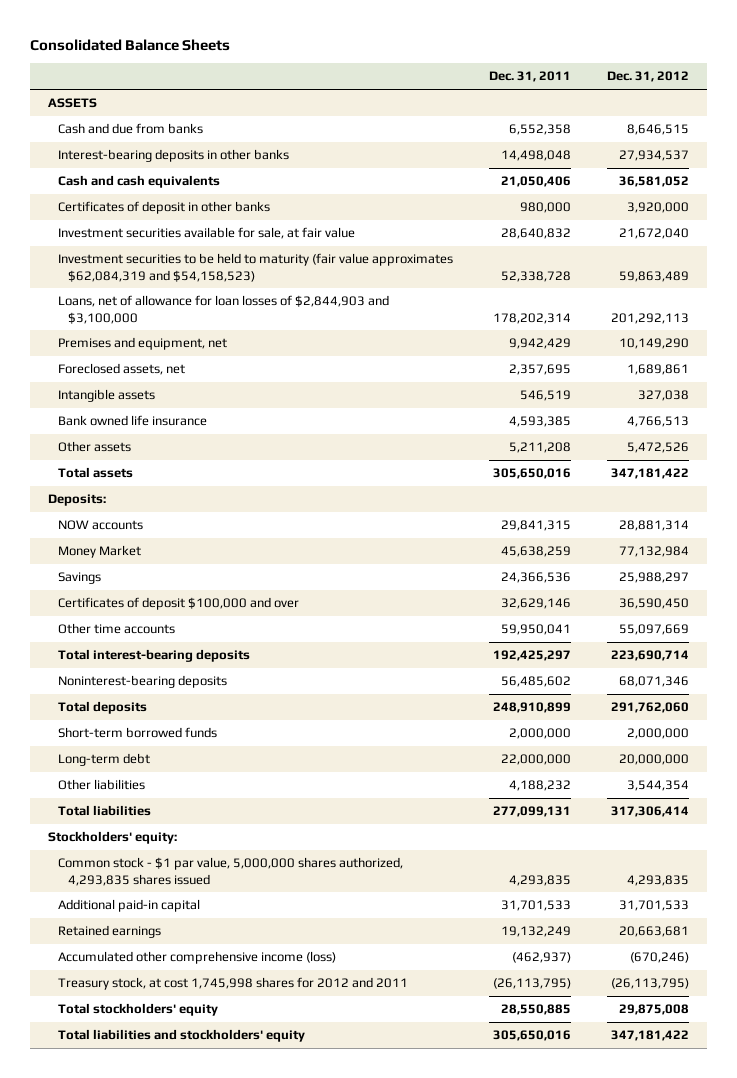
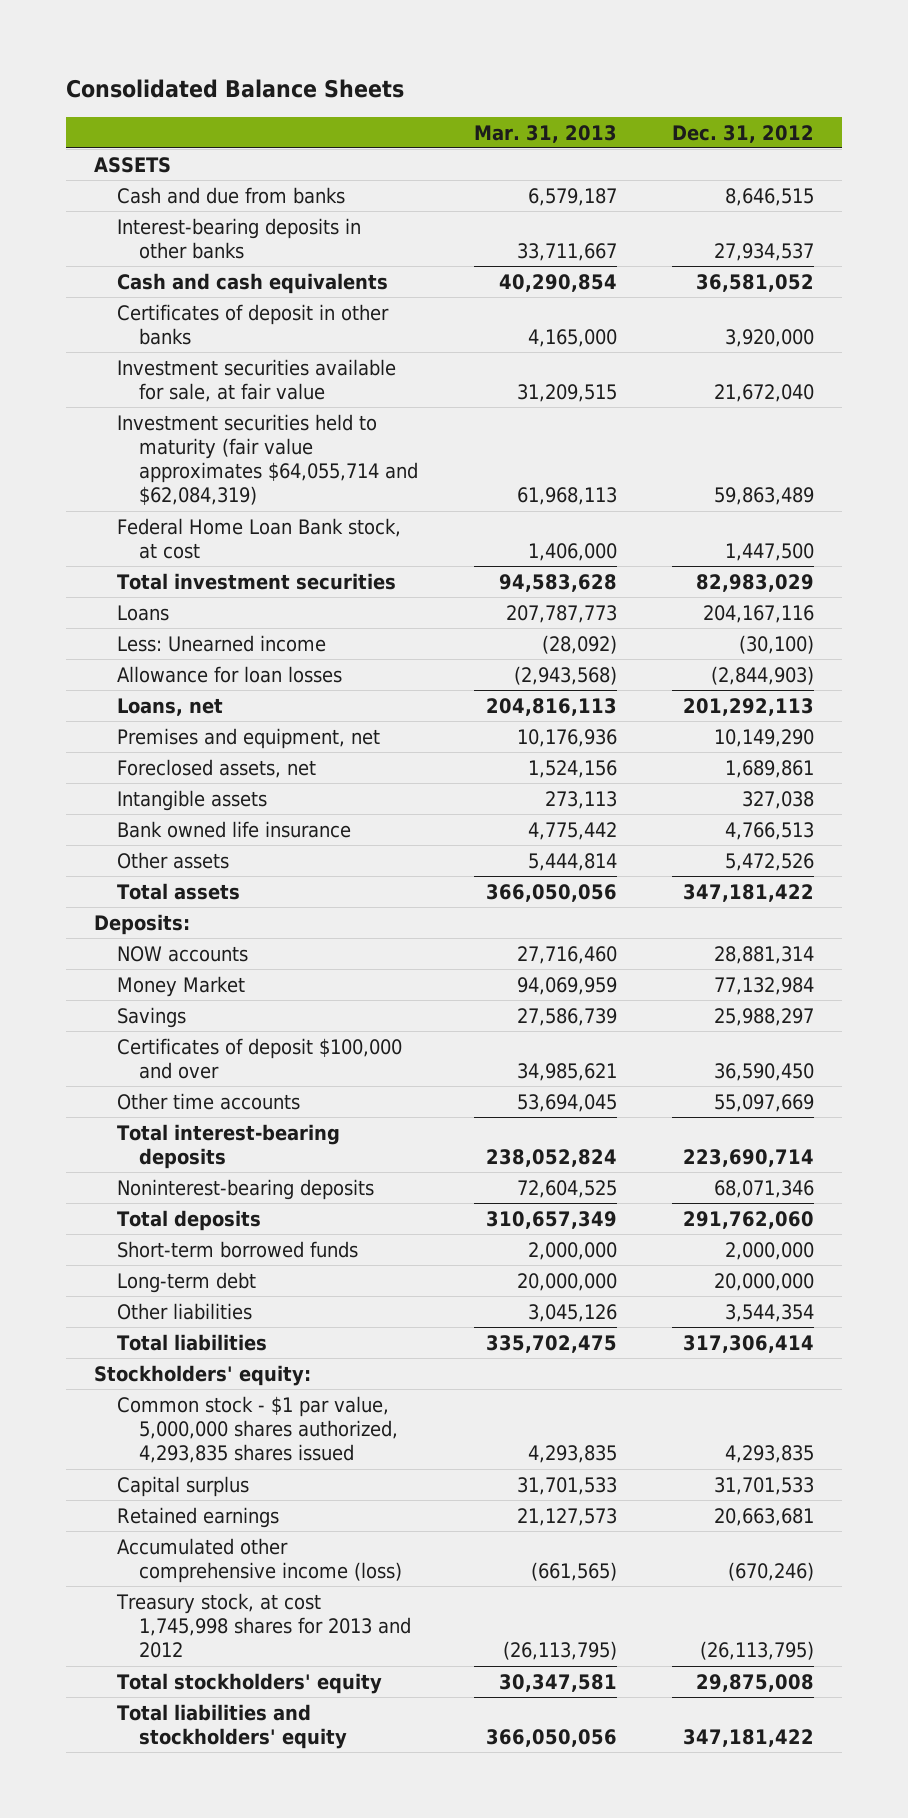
[488,71,571,83] Dec. 31, 2011 -> none
none -> [473,124,617,143] Mar. 31, 2013
[57,253,453,282] Investment securities to be held to maturity (fair value approximates $62,084,319 and $54,158,523) -> [116,413,419,506] Investment securities held to maturity (fair value approximates $64,055,714 and $62,084,319)
none -> [116,517,401,560] Federal Home Loan Bank stock, at cost
none -> [116,572,396,590] Total investment securities
none -> [116,604,169,621] Loans
none -> [116,634,326,652] Less: Unearned income
none -> [116,665,342,683] Allowance for loan losses
[57,295,389,324] Loans, net of allowance for loan losses of $2,844,903 and $3,100,000 -> [116,697,223,716] Loans, net
[57,899,200,913] Additional paid-in capital -> [116,1475,249,1497] Capital surplus
[57,977,408,991] Treasury stock, at cost 1,745,998 shares for 2012 and 2011 -> [115,1592,412,1659] Treasury stock, at cost 1,745,998 shares for 2013 and 2012

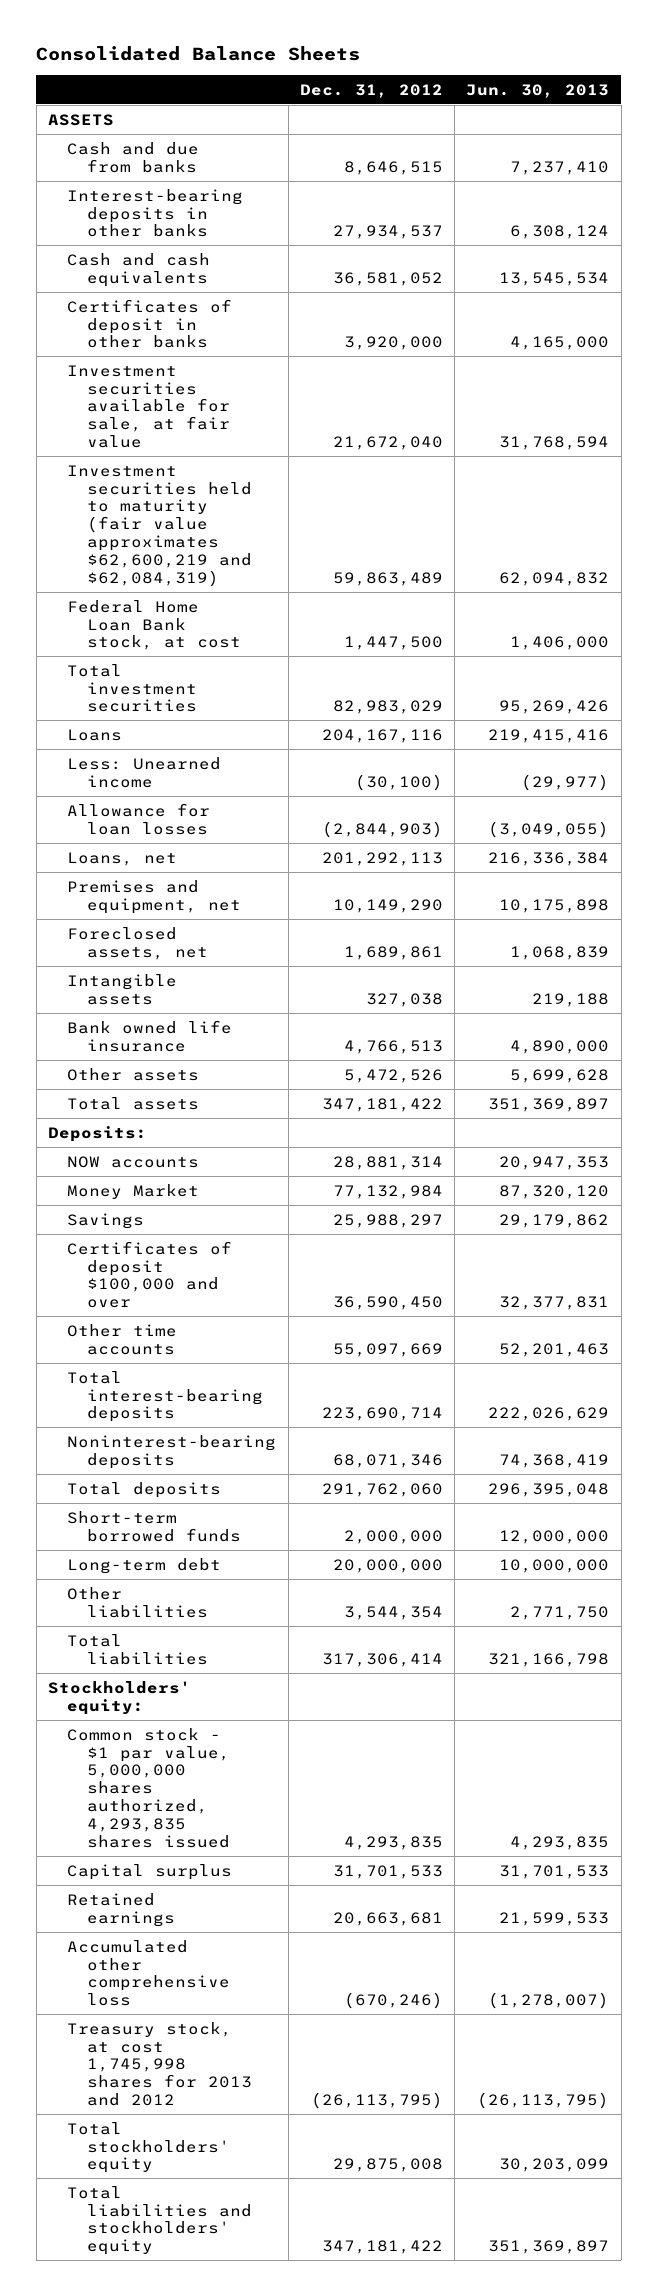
[473,124,617,143] Mar. 31, 2013 -> none
none -> [466,83,610,98] Jun. 30, 2013
[116,413,419,506] Investment securities held to maturity (fair value approximates $64,055,714 and $62,084,319) -> [67,464,252,587] Investment securities held to maturity (fair value approximates $62,600,219 and $62,084,319)
[116,1537,403,1584] Accumulated other comprehensive income (loss) -> [67,1939,230,2007] Accumulated other comprehensive loss

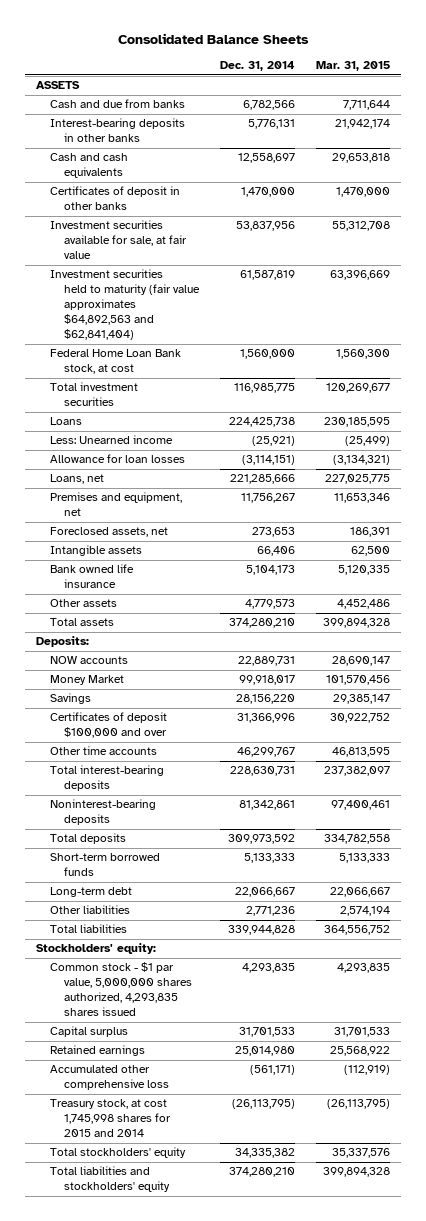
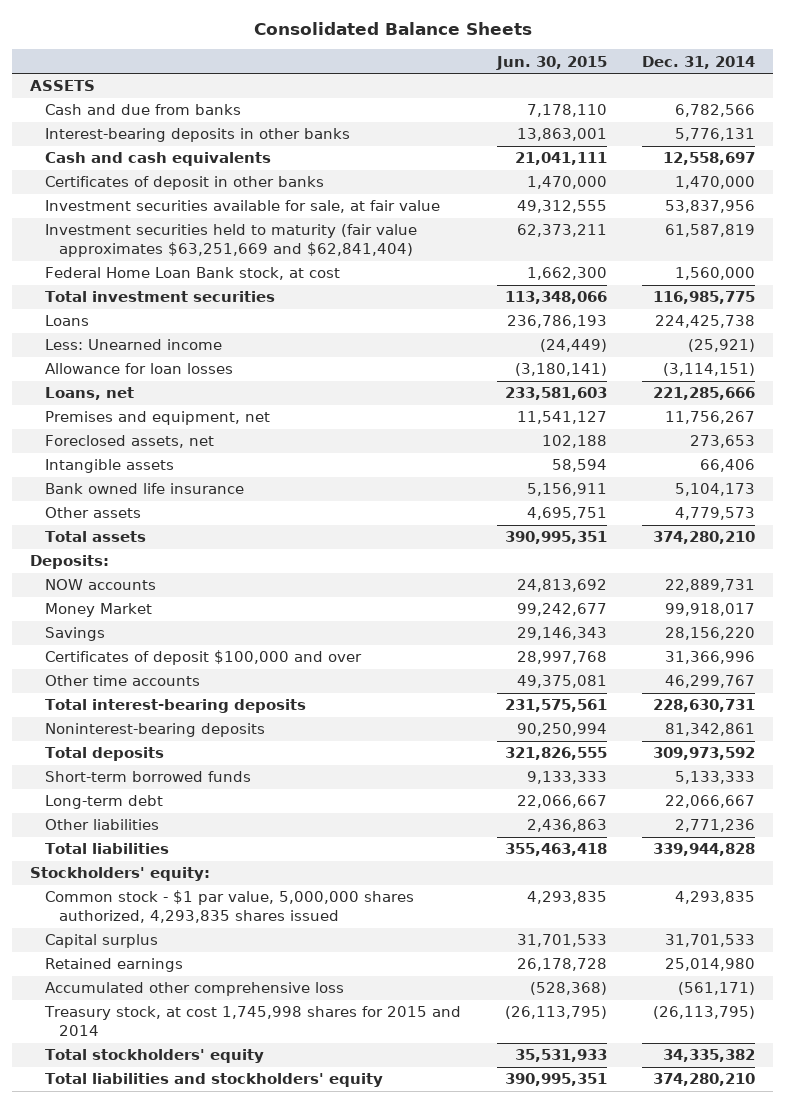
[316,61,391,72] Mar. 31, 2015 -> none
none -> [495,55,607,70] Jun. 30, 2015
[49,269,200,341] Investment securities held to maturity (fair value approximates $64,892,563 and $62,841,404) -> [44,224,417,257] Investment securities held to maturity (fair value approximates $63,251,669 and $62,841,404)

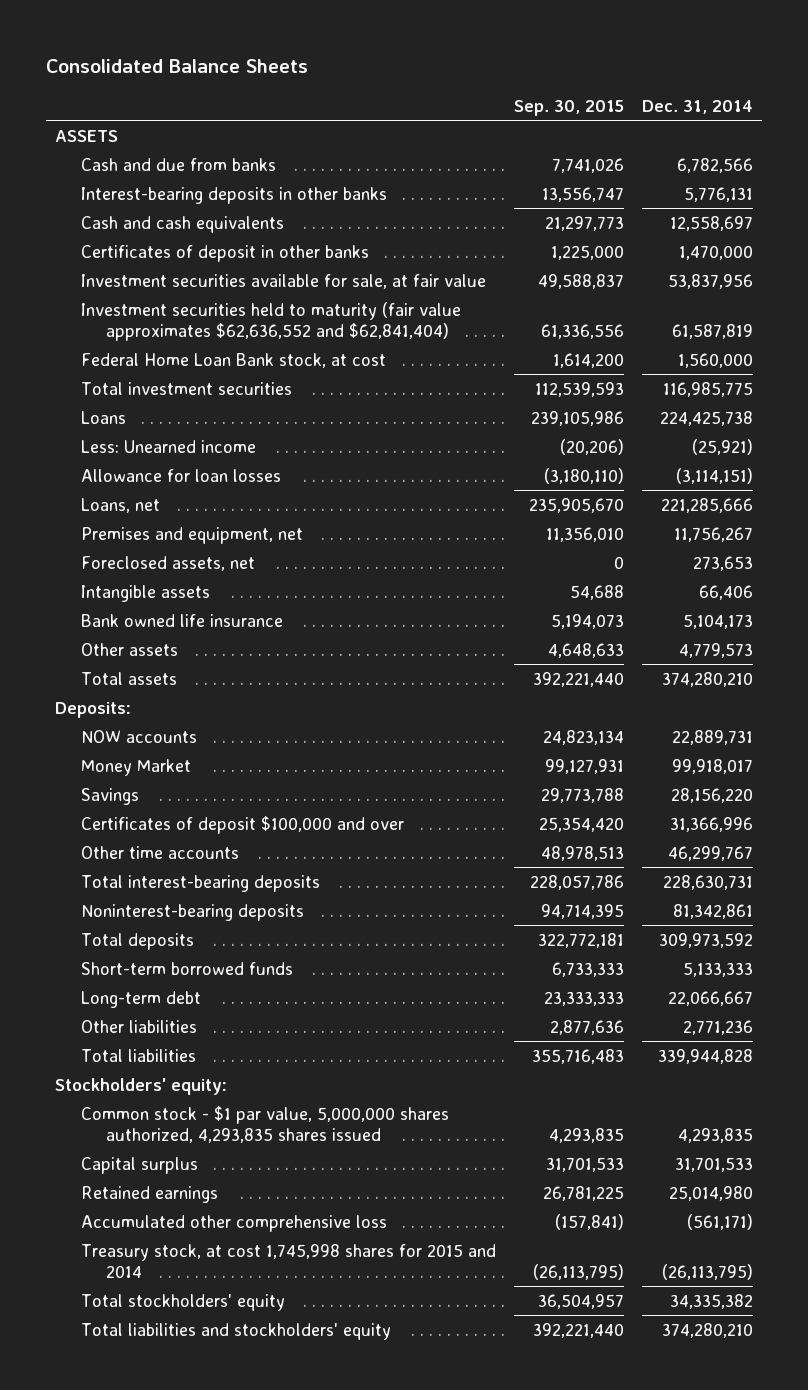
[495,55,607,70] Jun. 30, 2015 -> none
none -> [513,99,624,116] Sep. 30, 2015
[44,224,417,257] Investment securities held to maturity (fair value approximates $63,251,669 and $62,841,404) -> [80,301,461,341] Investment securities held to maturity (fair value approximates $62,636,552 and $62,841,404)

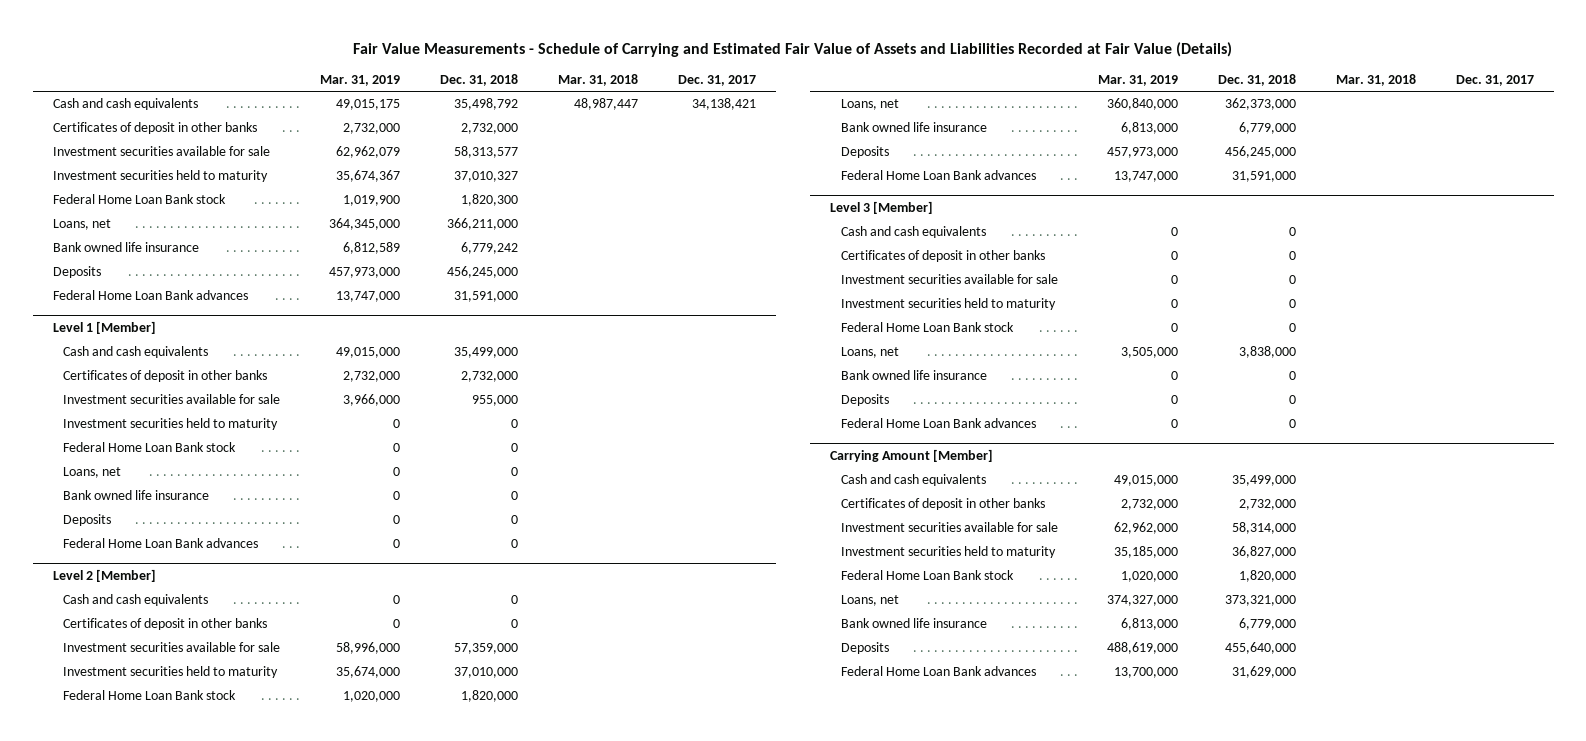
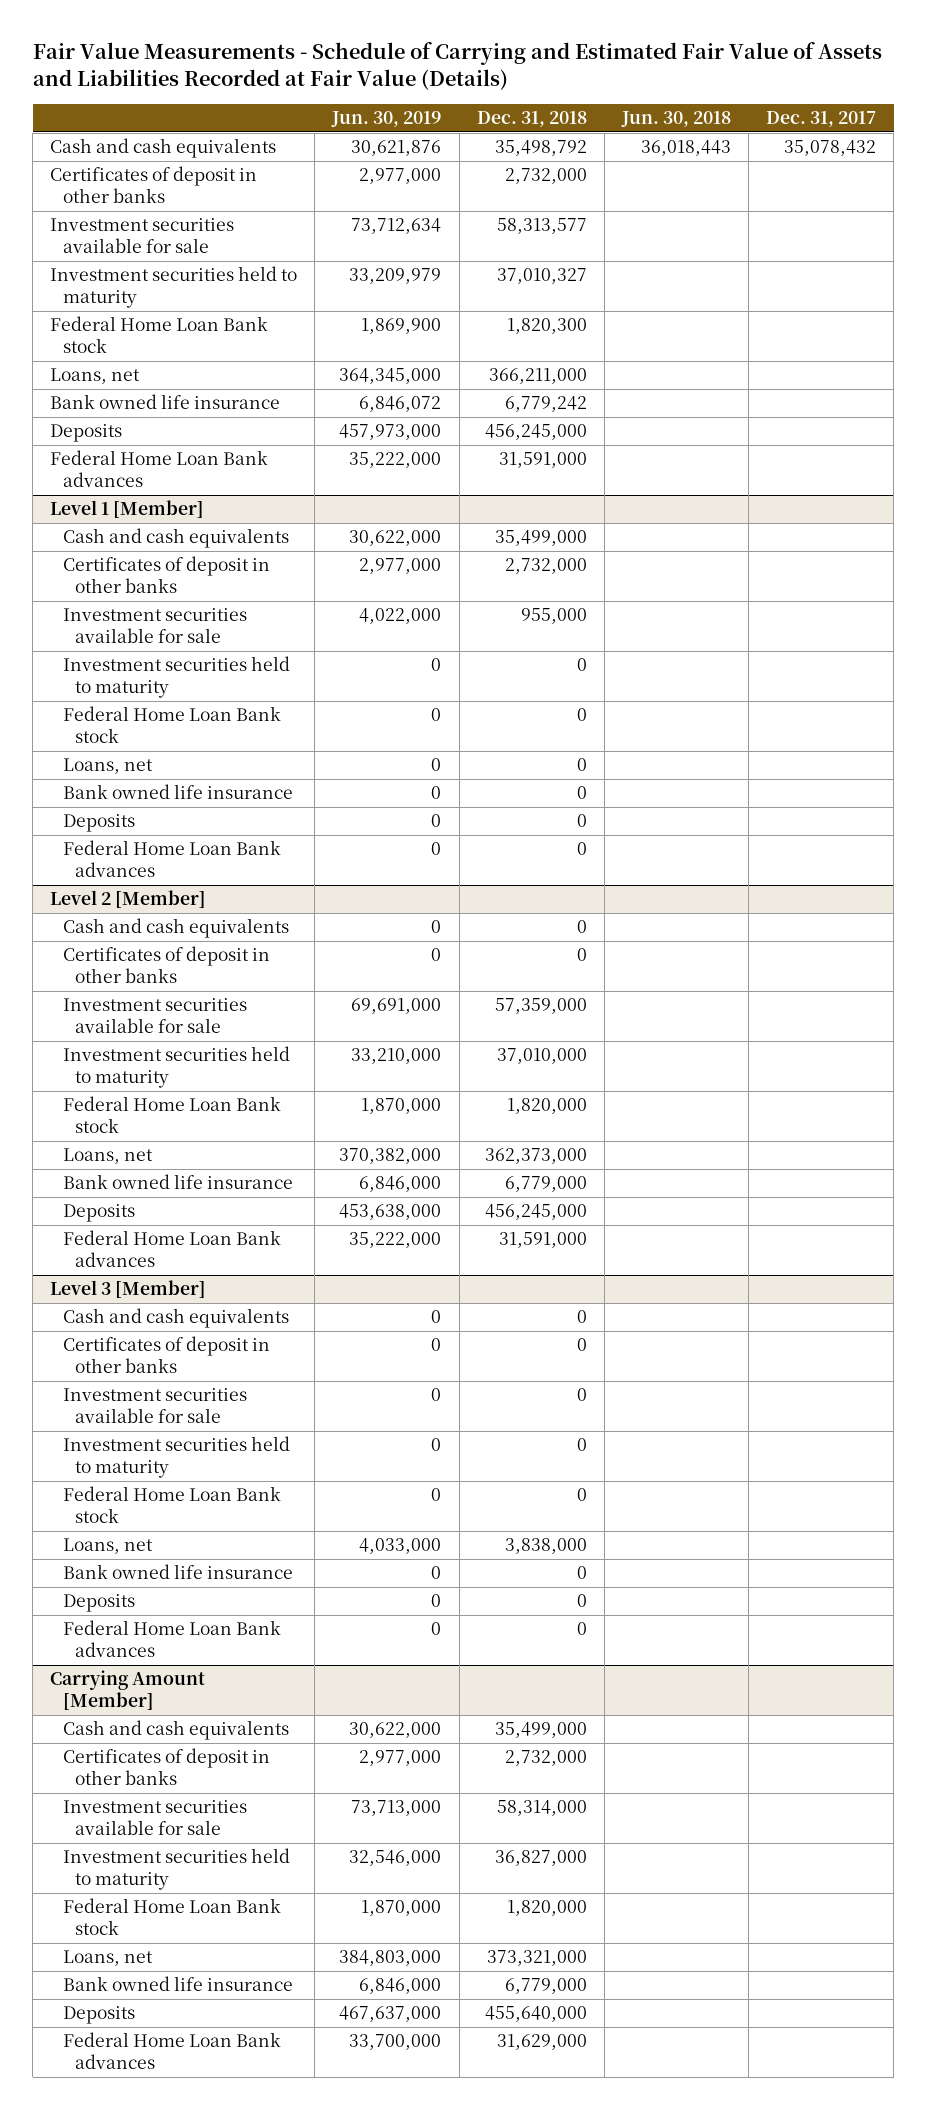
[320,74,401,86] Mar. 31, 2019 -> none
[558,73,639,86] Mar. 31, 2018 -> none
none -> [331,110,442,127] Jun. 30, 2019
none -> [620,110,731,127] Jun. 30, 2018
[692,98,757,111] 34,138,421 -> [784,140,877,157] 35,078,432

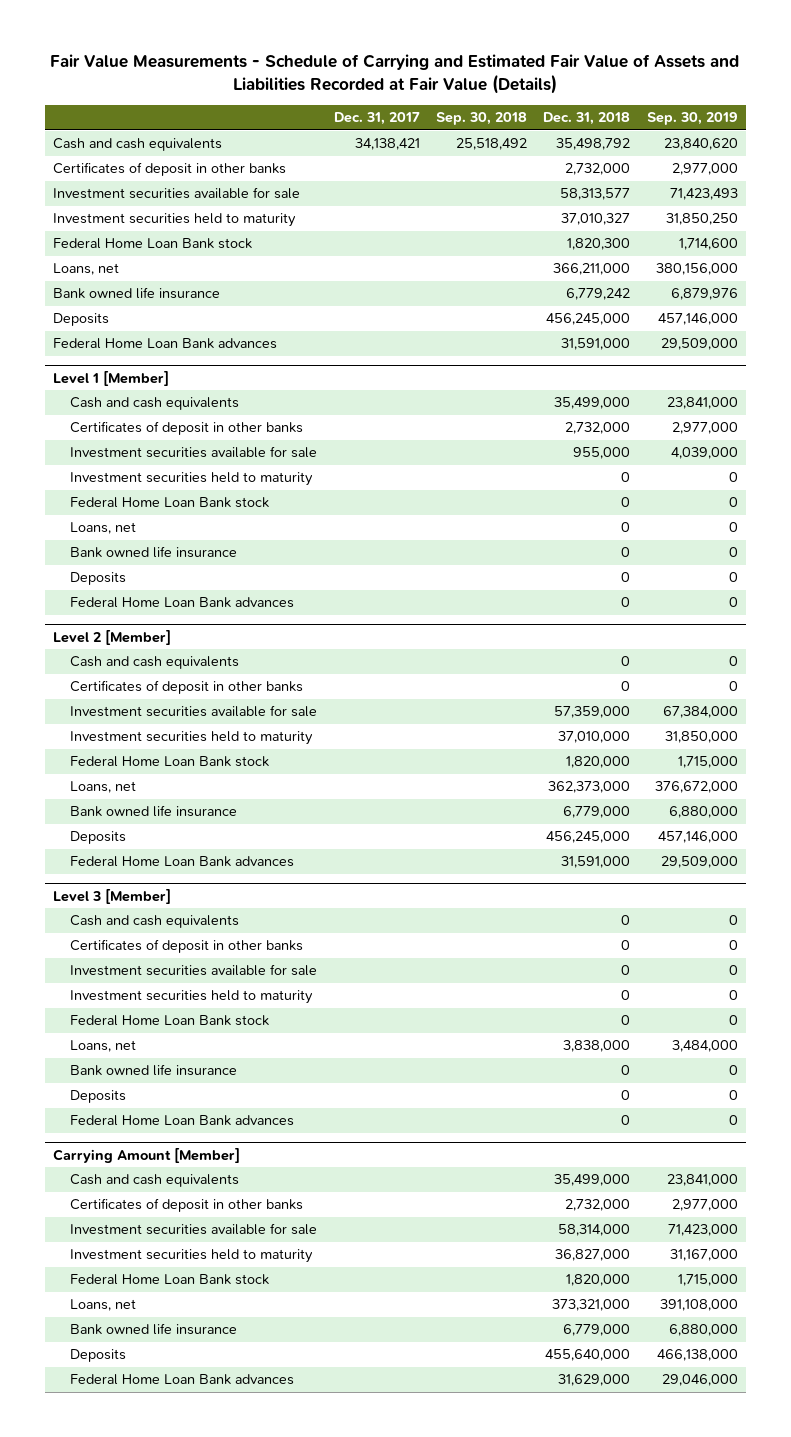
[331,110,442,127] Jun. 30, 2019 -> none
[620,110,731,127] Jun. 30, 2018 -> none
none -> [436,112,528,126] Sep. 30, 2018
none -> [646,112,738,126] Sep. 30, 2019
[784,140,877,157] 35,078,432 -> [354,138,420,151] 34,138,421

